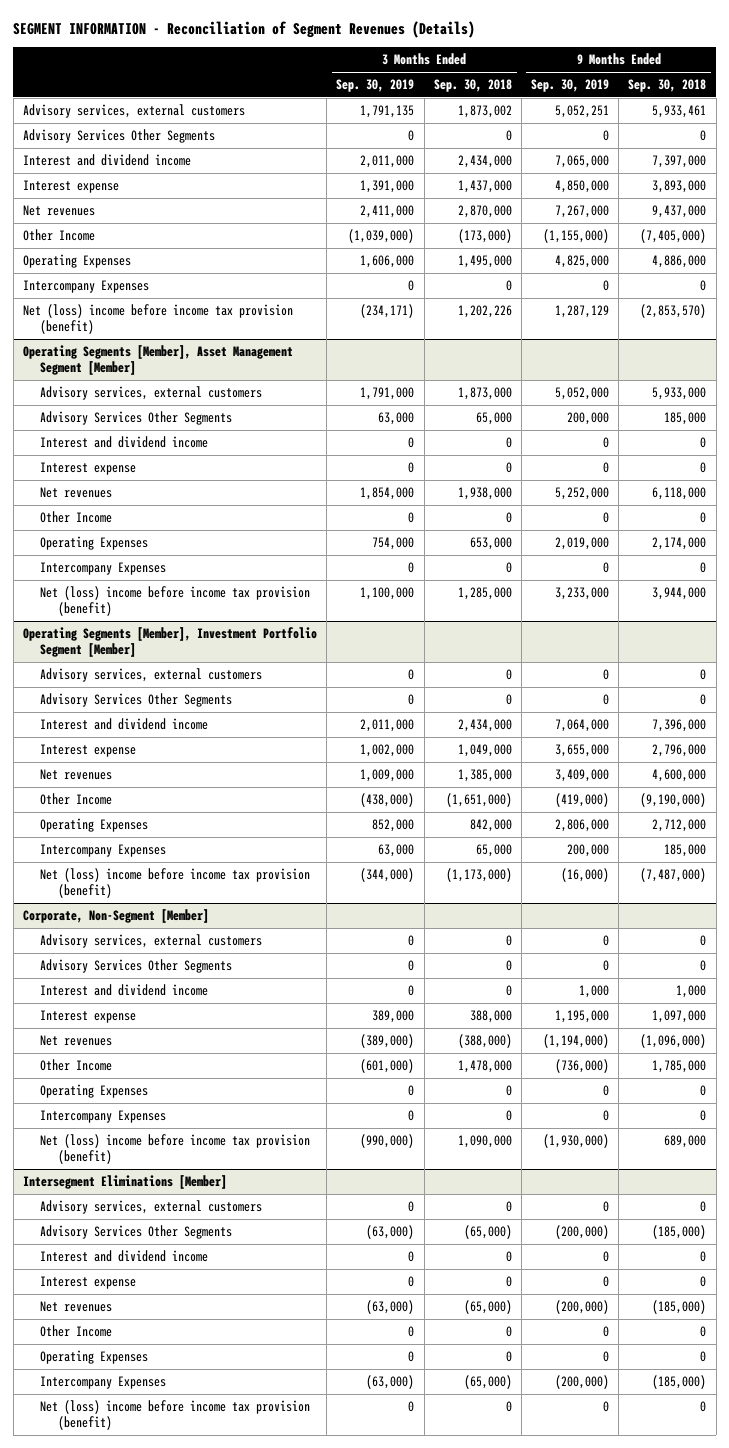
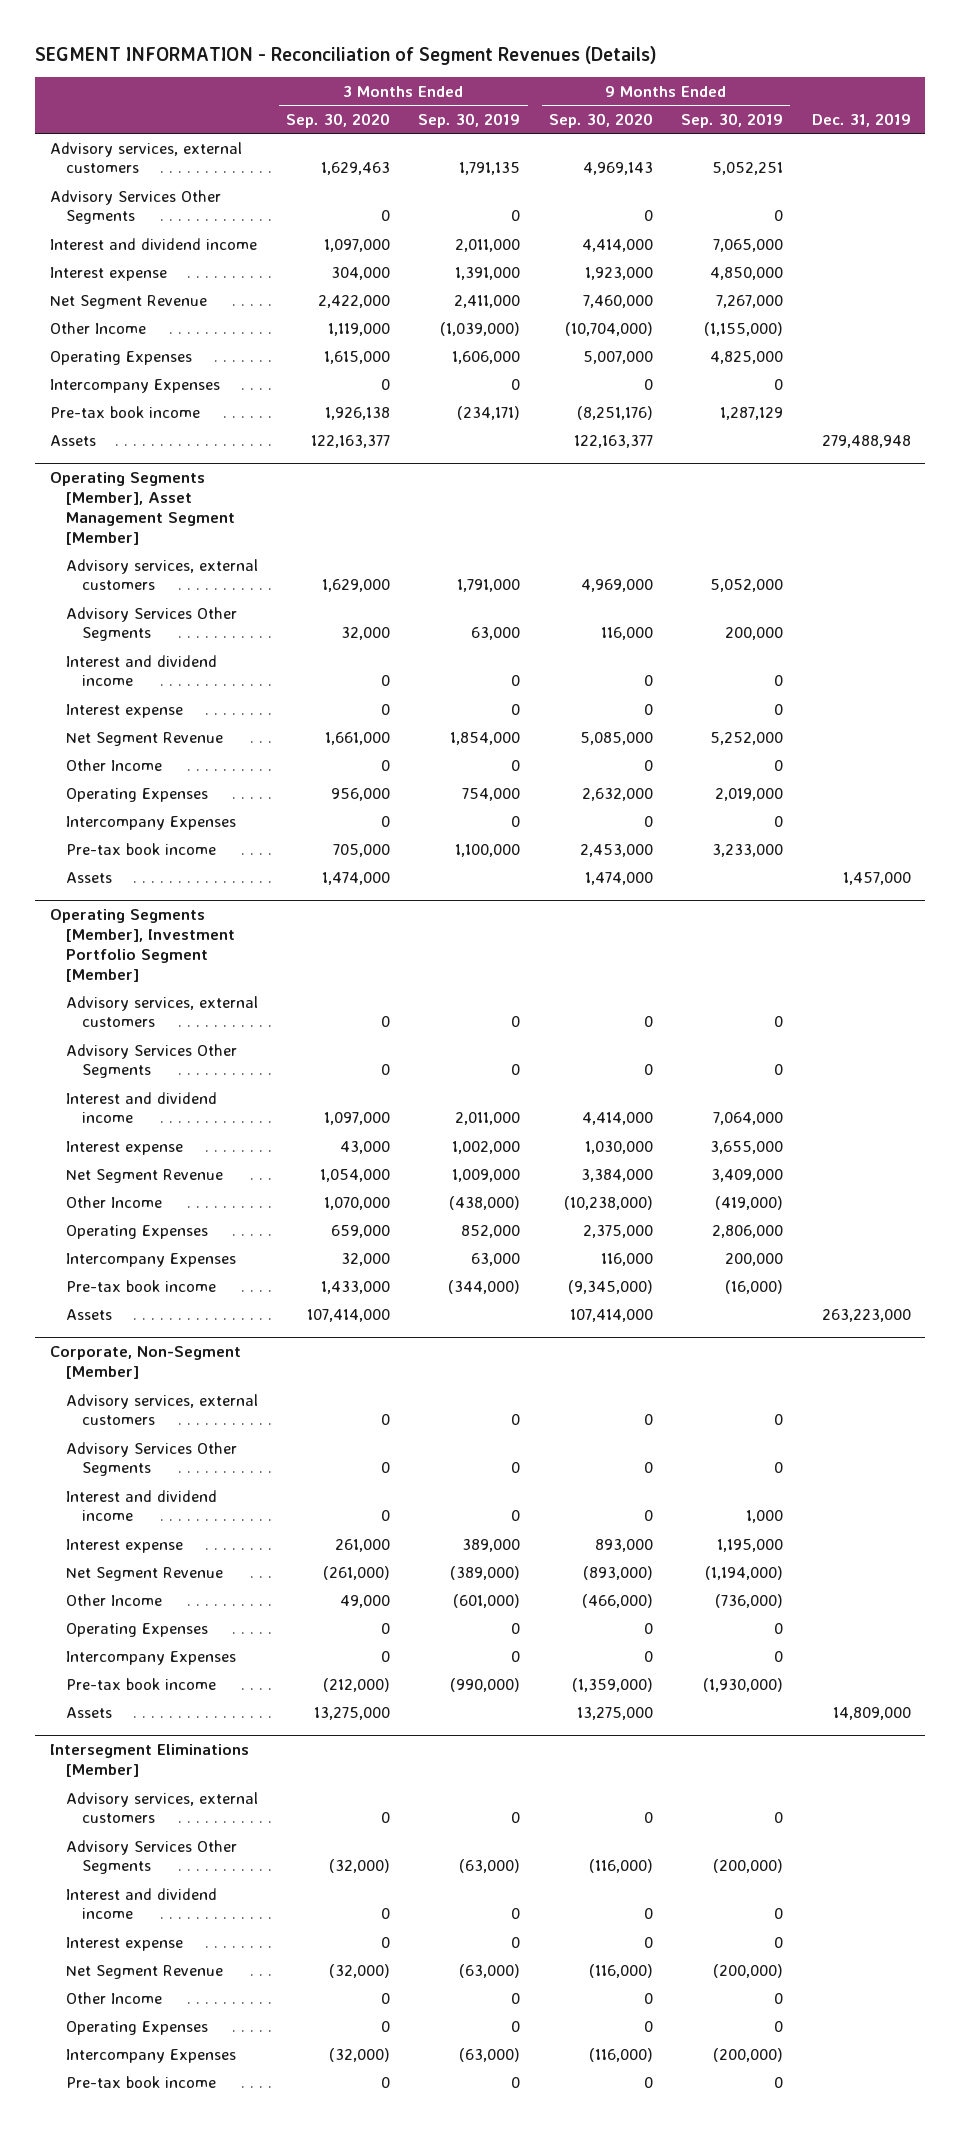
[433,79,512,93] Sep. 30, 2018 -> none
[628,79,707,93] Sep. 30, 2018 -> none
none -> [286,112,391,128] Sep. 30, 2020
none -> [548,112,653,128] Sep. 30, 2020
none -> [811,112,911,127] Dec. 31, 2019
[23,205,96,217] Net revenues -> [49,294,207,309] Net Segment Revenue
[23,304,294,335] Net (loss) income before income tax provision (benefit) -> [49,405,200,418] Pre-tax book income
none -> [49,434,96,446] Assets
[40,487,113,499] Net revenues -> [65,731,223,746] Net Segment Revenue
[40,586,311,617] Net (loss) income before income tax provision (benefit) -> [65,842,216,855] Pre-tax book income
none -> [65,871,112,883] Assets
[40,769,113,781] Net revenues -> [65,1168,223,1183] Net Segment Revenue
[40,868,311,899] Net (loss) income before income tax provision (benefit) -> [65,1279,216,1292] Pre-tax book income
none -> [65,1308,112,1320] Assets
[40,1035,113,1047] Net revenues -> [65,1566,223,1581] Net Segment Revenue
[40,1134,311,1165] Net (loss) income before income tax provision (benefit) -> [65,1677,216,1690] Pre-tax book income
none -> [65,1706,112,1718] Assets
[40,1301,113,1313] Net revenues -> [65,1964,223,1979] Net Segment Revenue
[40,1400,311,1431] Net (loss) income before income tax provision (benefit) -> [65,2075,216,2088] Pre-tax book income

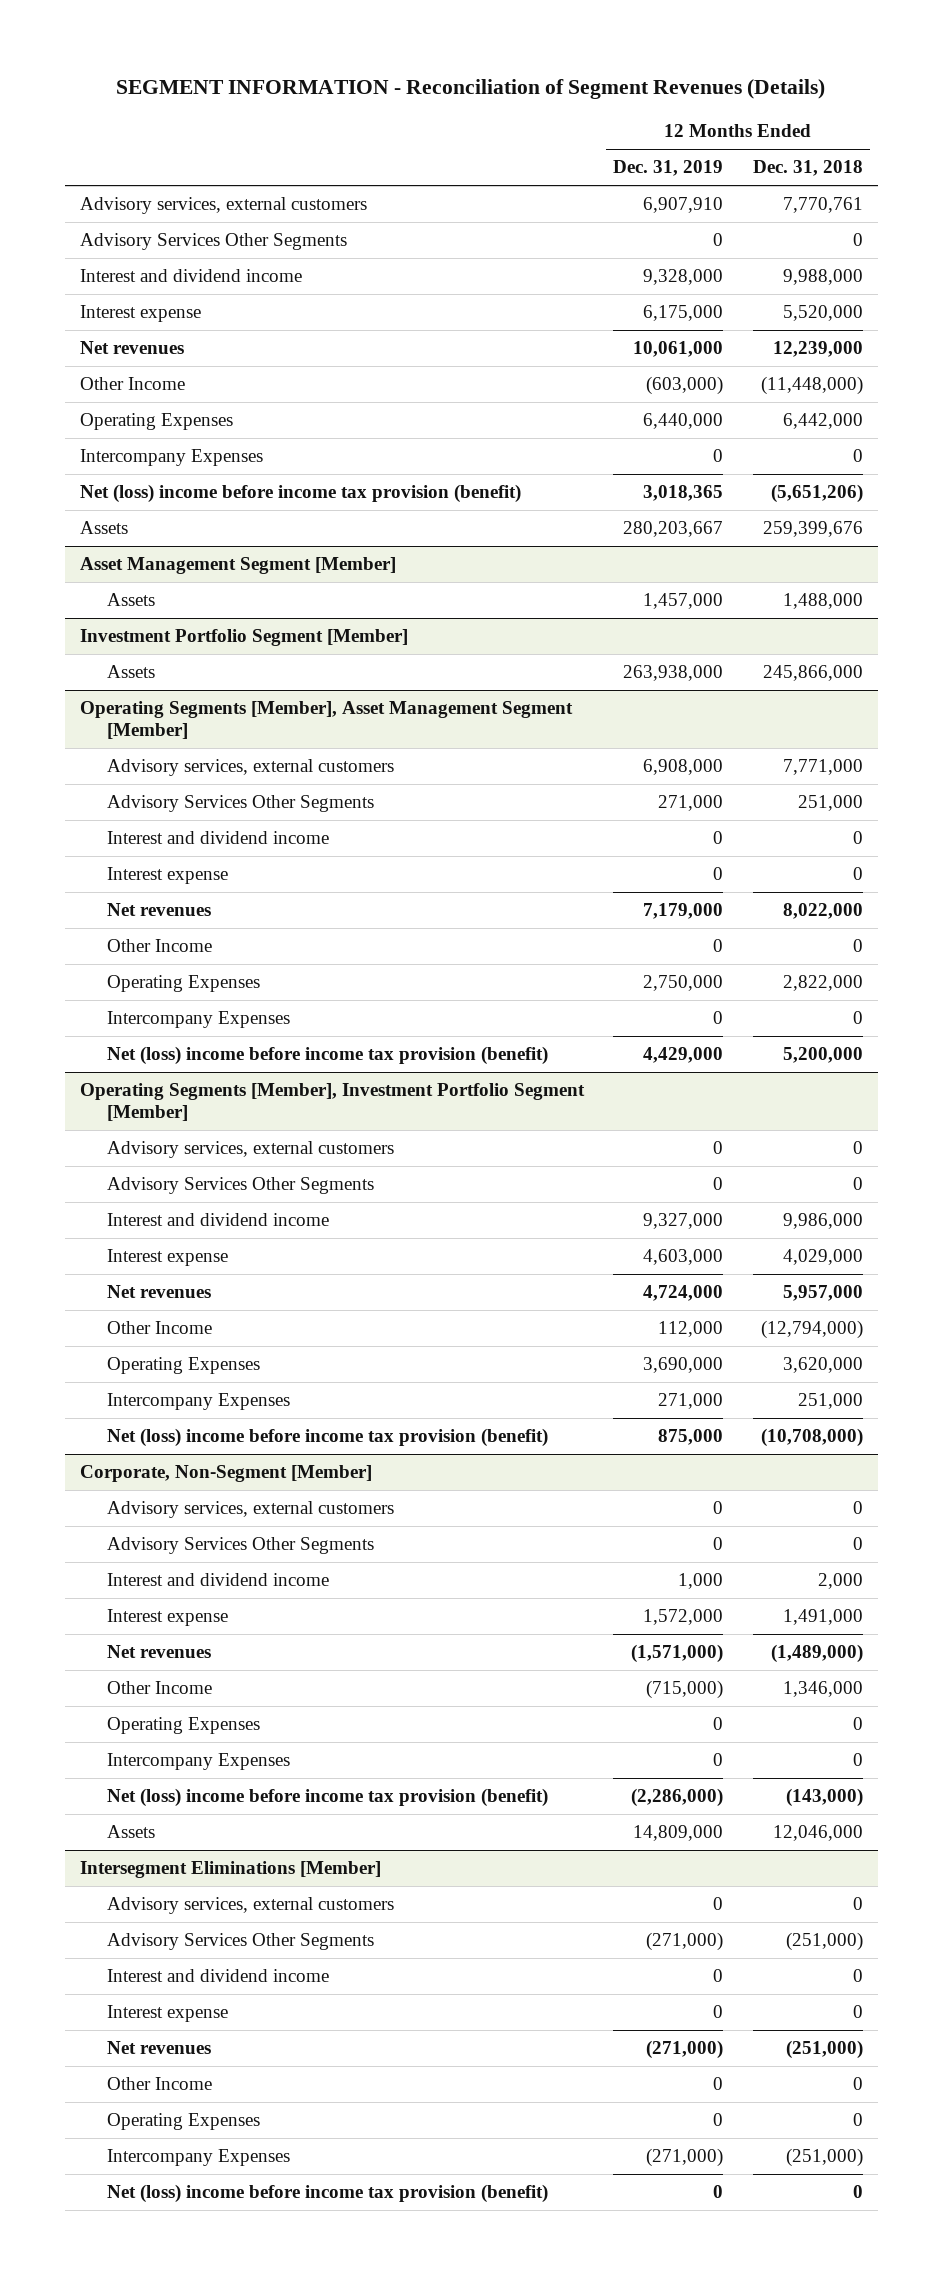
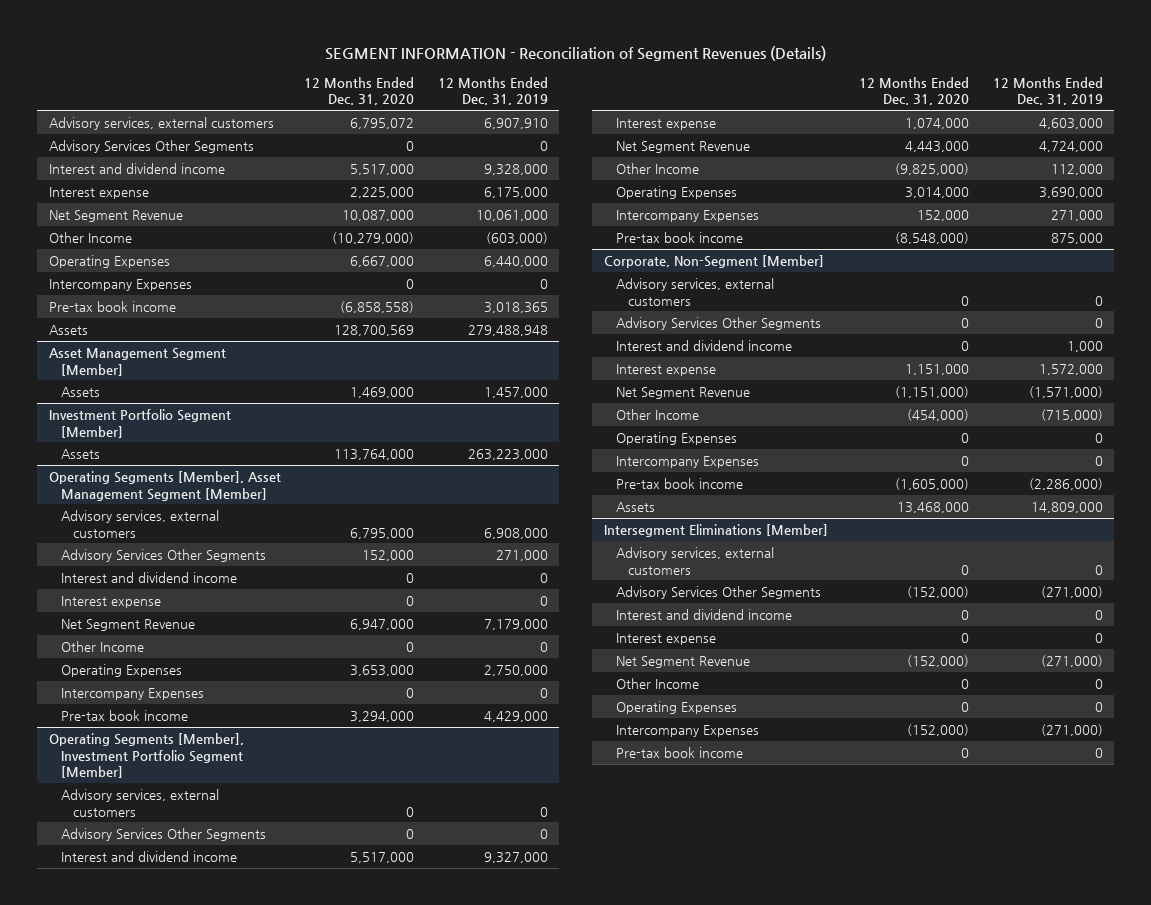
[752,160,863,177] Dec. 31, 2018 -> none
none -> [304,76,415,106] 12 Months Ended Dec. 31, 2020
[79,341,184,355] Net revenues -> [48,209,183,222] Net Segment Revenue
[79,484,521,504] Net (loss) income before income tax provision (benefit) -> [48,300,176,312] Pre-tax book income
[623,521,724,538] 280,203,667 -> [467,324,548,336] 279,488,948
[623,665,724,682] 263,938,000 -> [467,448,548,460] 263,223,000
[106,903,211,917] Net revenues -> [61,618,196,631] Net Segment Revenue
[106,1046,548,1066] Net (loss) income before income tax provision (benefit) -> [61,709,189,721] Pre-tax book income
[106,1285,211,1299] Net revenues -> [616,140,751,153] Net Segment Revenue
[106,1428,548,1448] Net (loss) income before income tax provision (benefit) -> [616,231,744,243] Pre-tax book income
[106,1645,211,1659] Net revenues -> [616,386,751,399] Net Segment Revenue
[106,1788,548,1808] Net (loss) income before income tax provision (benefit) -> [616,477,744,489] Pre-tax book income
[106,2041,211,2055] Net revenues -> [616,655,751,668] Net Segment Revenue
[106,2184,548,2204] Net (loss) income before income tax provision (benefit) -> [616,746,744,758] Pre-tax book income

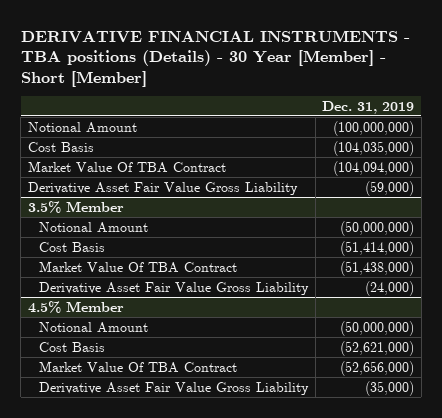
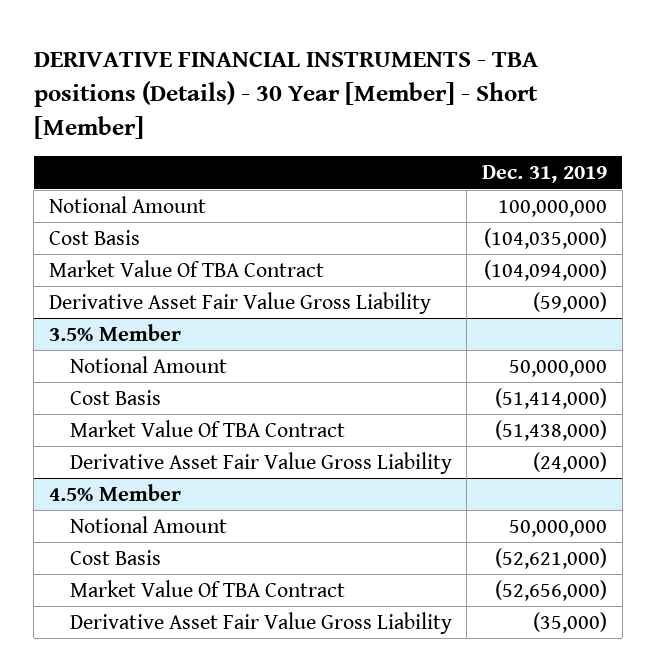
[333,120,415,136] (100,000,000) -> [498,199,608,217] 100,000,000
[340,220,415,236] (50,000,000) -> [509,359,608,377] 50,000,000
[340,320,415,336] (50,000,000) -> [509,519,608,537] 50,000,000

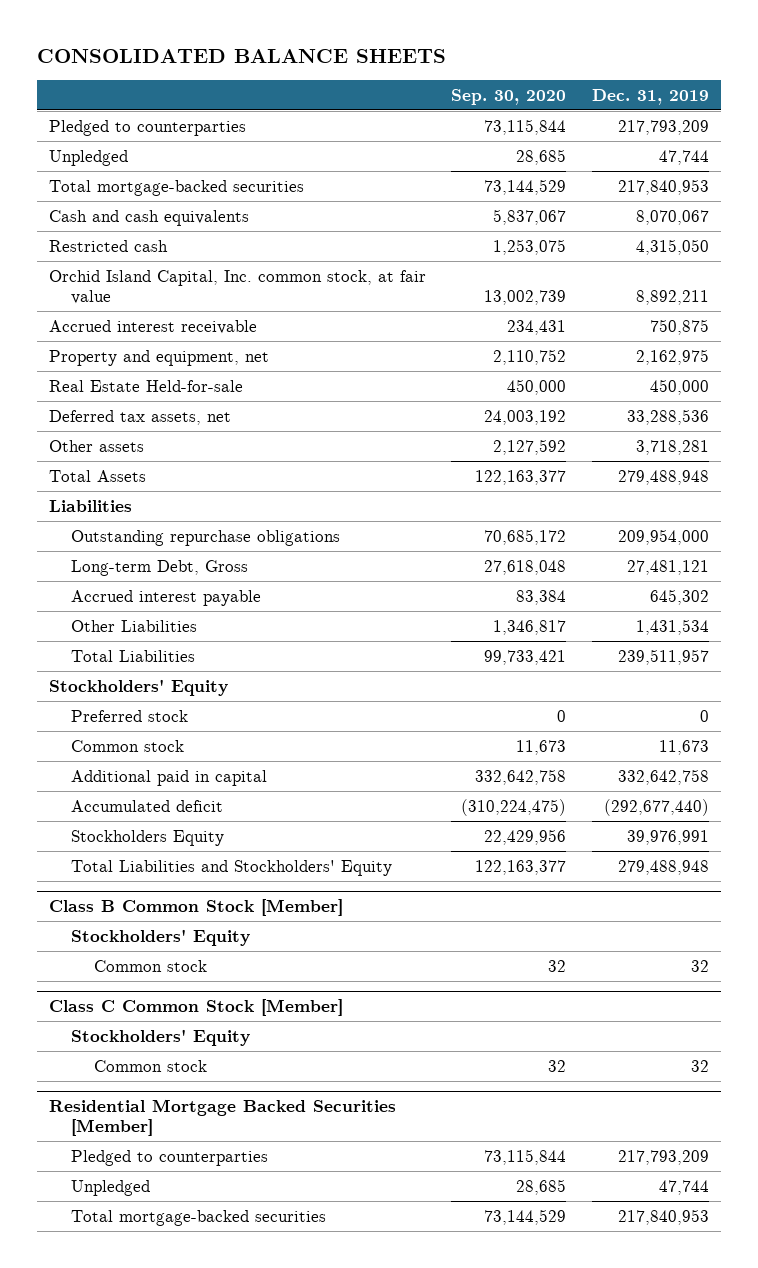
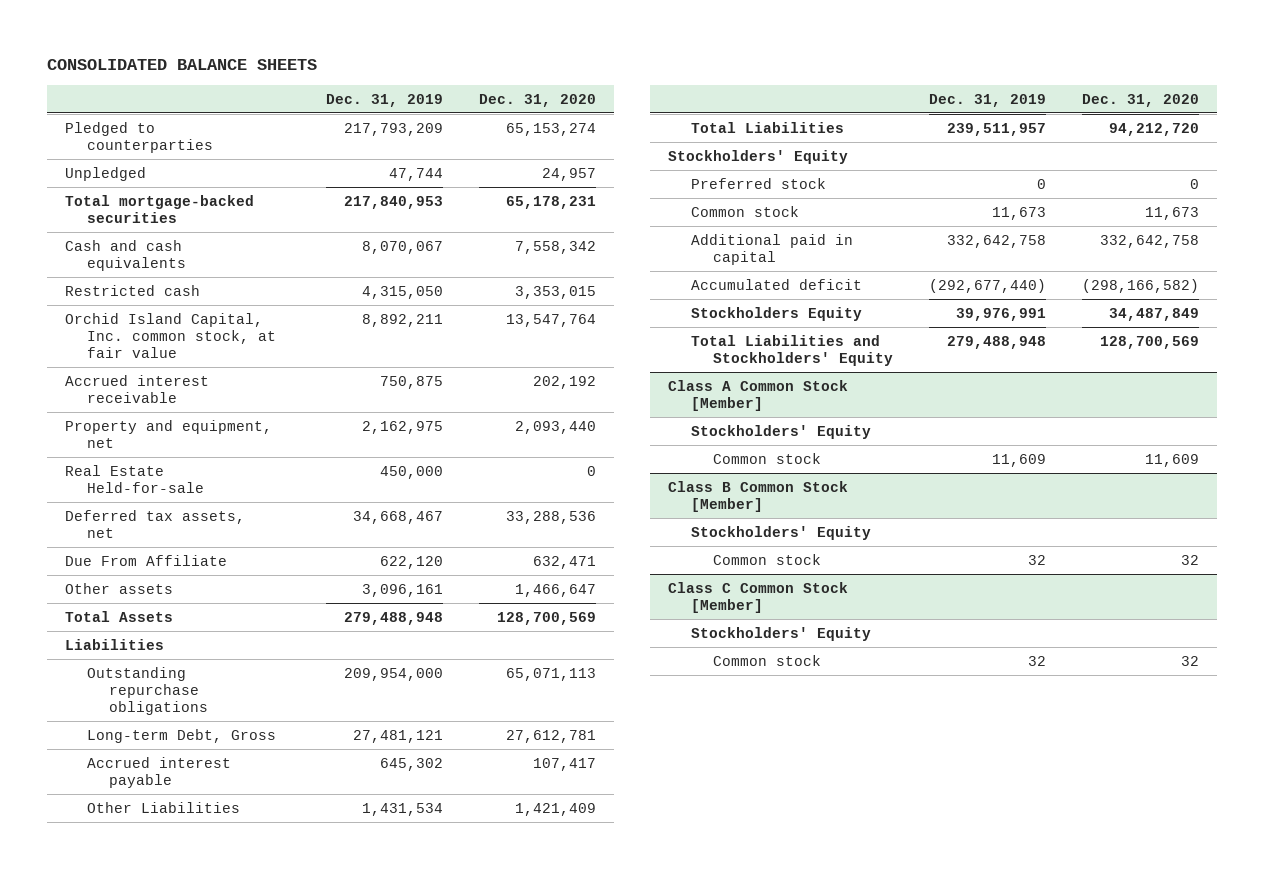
[451,88,567,105] Sep. 30, 2020 -> none
none -> [478,93,596,107] Dec. 31, 2020
[626,408,709,425] 33,288,536 -> [352,510,443,524] 34,668,467
none -> [65,554,228,566] Due From Affiliate
[635,439,709,455] 3,718,281 -> [361,583,443,597] 3,096,161
none -> [668,379,849,412] Class A Common Stock [Member]
none -> [690,424,871,439] Stockholders' Equity
none -> [712,452,821,464] Common stock
[49,1098,397,1137] Residential Mortgage Backed Securities [Member] -> none
[71,1149,269,1166] Pledged to counterparties -> none
[71,1179,151,1196] Unpledged -> none
[71,1209,327,1226] Total mortgage-backed securities -> none

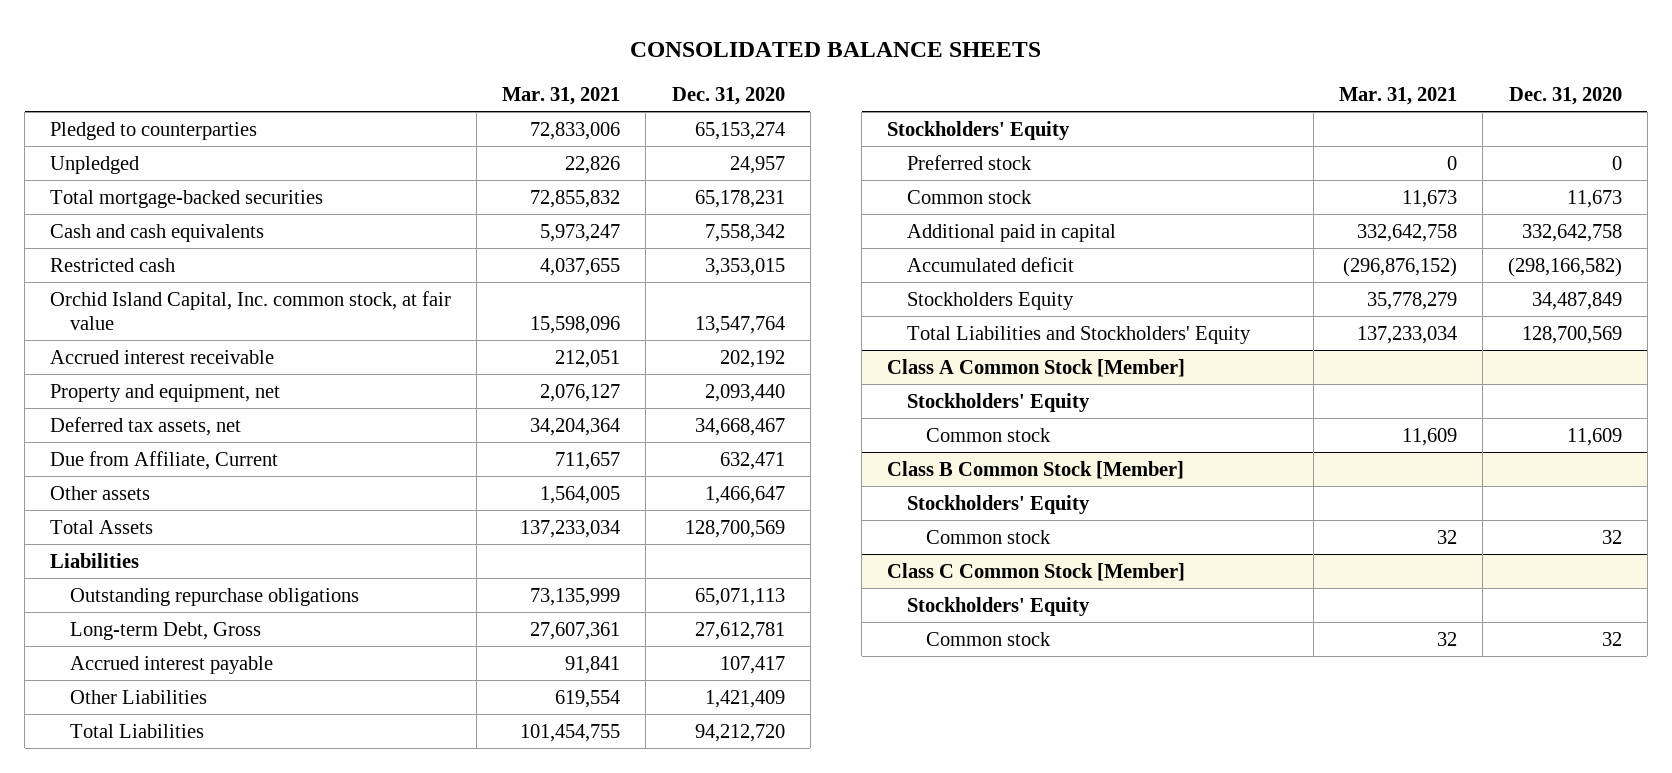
[325,93,443,107] Dec. 31, 2019 -> none
none -> [502,87,621,106] Mar. 31, 2021
[65,464,205,494] Real Estate Held-for-sale -> none
[505,510,596,524] 33,288,536 -> [694,417,785,436] 34,668,467
[65,554,228,566] Due From Affiliate -> [50,450,279,470] Due from Affiliate, Current

